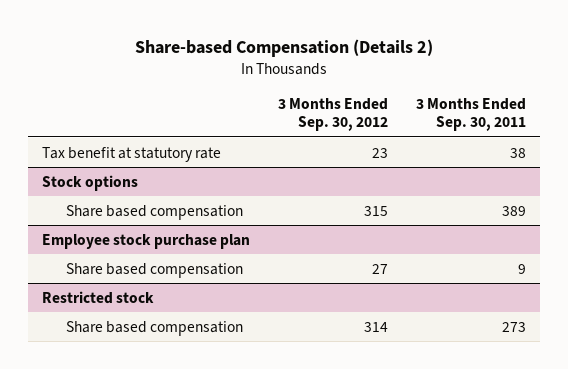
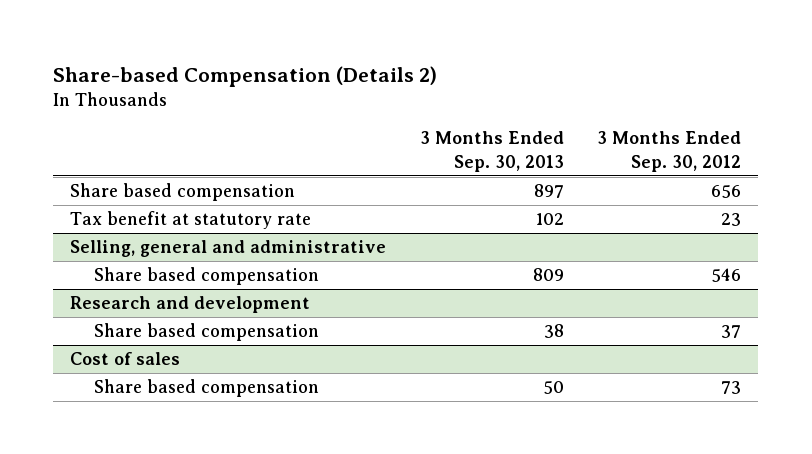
[415,98,526,132] 3 Months Ended Sep. 30, 2011 -> none
none -> [419,131,564,172] 3 Months Ended Sep. 30, 2013
none -> [70,183,296,202] Share based compensation
[42,174,139,191] Stock options -> none
[42,233,251,249] Employee stock purchase plan -> none
[42,290,155,304] Restricted stock -> none
none -> [70,240,387,258] Selling, general and administrative
[363,205,388,216] 315 -> [711,268,742,283] 546
none -> [70,296,311,314] Research and development
[371,263,388,274] 27 -> [721,325,742,339] 37
none -> [70,352,181,366] Cost of sales
[363,321,388,332] 314 -> [721,381,742,395] 73

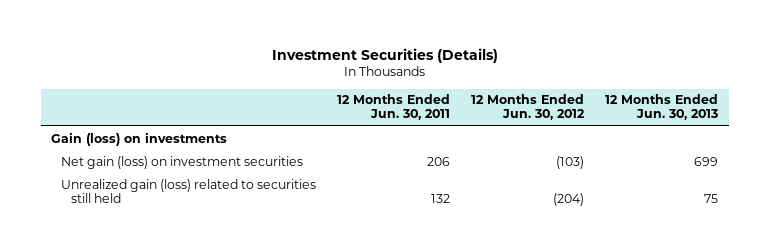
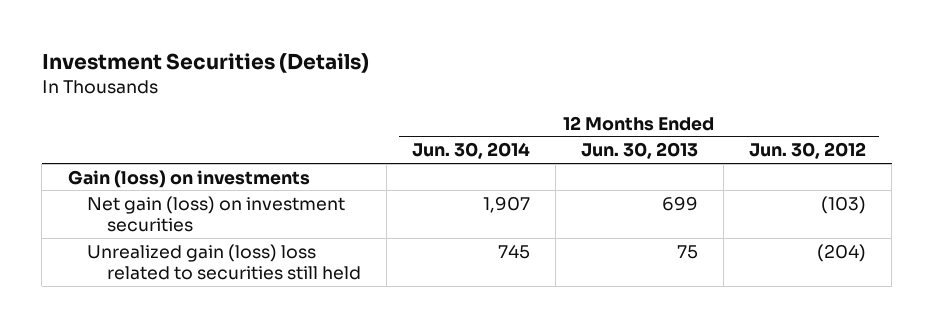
[337,94,451,121] 12 Months Ended Jun. 30, 2011 -> none
none -> [412,142,531,160] Jun. 30, 2014
[61,178,317,203] Unrealized gain (loss) related to securities still held -> [87,243,362,281] Unrealized gain (loss) loss related to securities still held

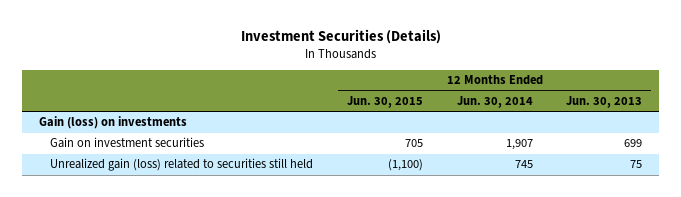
[749,142,867,160] Jun. 30, 2012 -> none
none -> [346,96,423,109] Jun. 30, 2015
[87,195,346,233] Net gain (loss) on investment securities -> [49,137,204,149] Gain on investment securities
[87,243,362,281] Unrealized gain (loss) loss related to securities still held -> [49,158,313,172] Unrealized gain (loss) related to securities still held

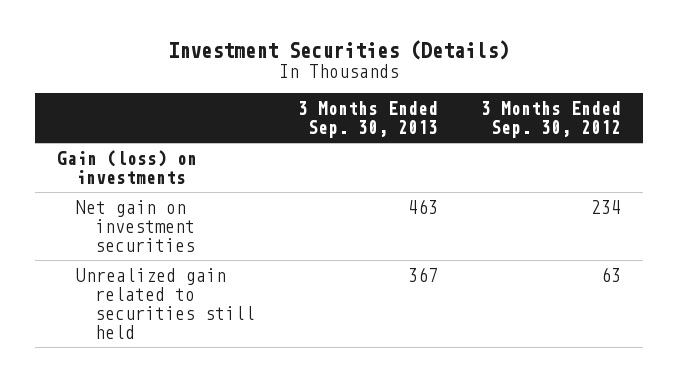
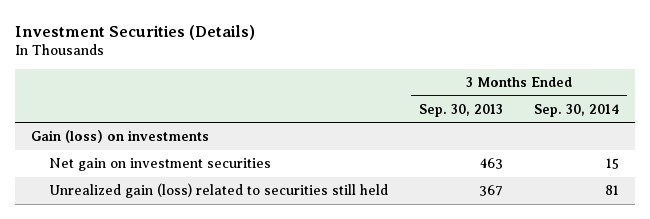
[481,100,622,138] 3 Months Ended Sep. 30, 2012 -> none
none -> [534,103,620,117] Sep. 30, 2014
[75,267,255,339] Unrealized gain related to securities still held -> [48,183,388,199] Unrealized gain (loss) related to securities still held

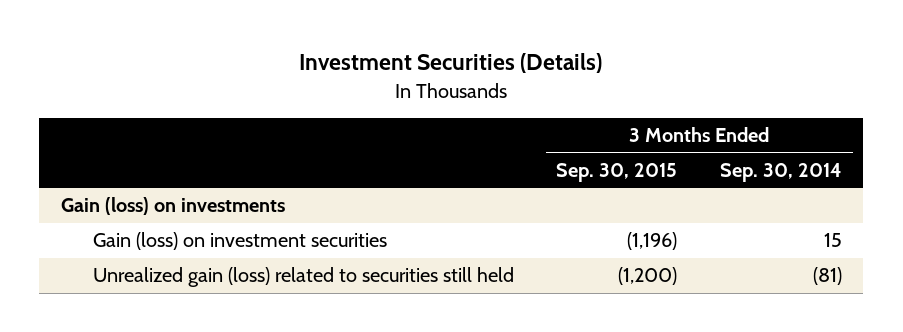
[418,103,503,117] Sep. 30, 2013 -> none
none -> [556,162,678,182] Sep. 30, 2015
[48,158,271,172] Net gain on investment securities -> [92,232,387,251] Gain (loss) on investment securities
[605,185,620,196] 81 -> [813,267,843,286] (81)

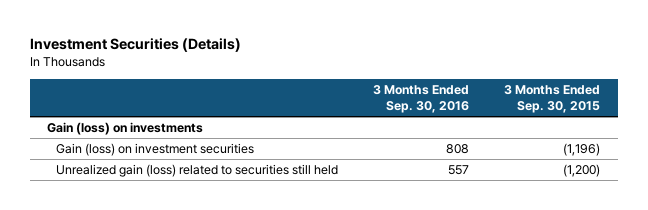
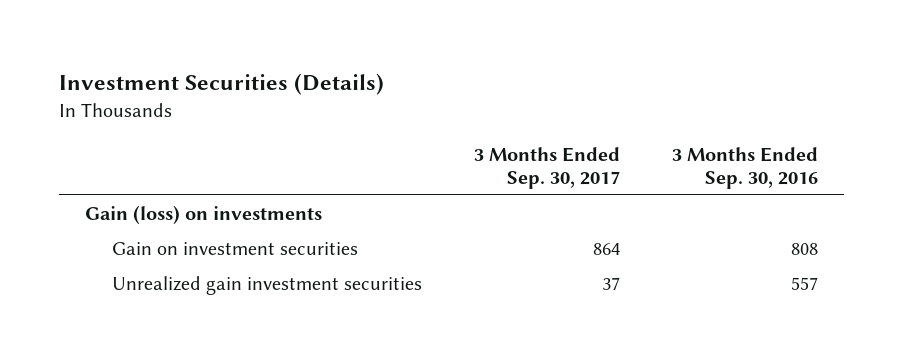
[504,85,601,113] 3 Months Ended Sep. 30, 2015 -> none
none -> [474,146,621,189] 3 Months Ended Sep. 30, 2017
[56,143,255,157] Gain (loss) on investment securities -> [112,242,359,256] Gain on investment securities
[56,164,339,178] Unrealized gain (loss) related to securities still held -> [112,276,423,296] Unrealized gain investment securities

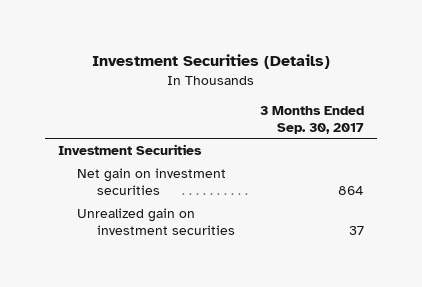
[671,146,818,189] 3 Months Ended Sep. 30, 2016 -> none
[84,205,322,226] Gain (loss) on investments -> none
none -> [57,143,202,155] Investment Securities
[112,242,359,256] Gain on investment securities -> [77,167,227,195] Net gain on investment securities
[112,276,423,296] Unrealized gain investment securities -> [77,207,236,235] Unrealized gain on investment securities

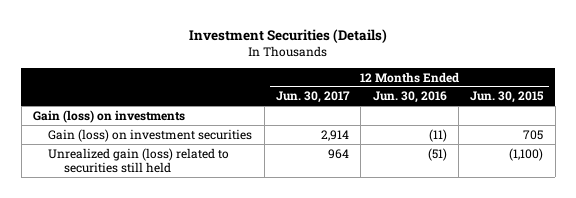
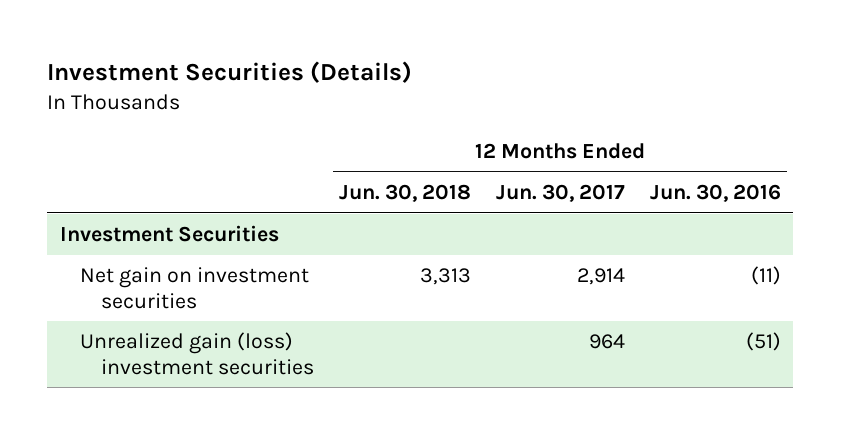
[470,91,545,104] Jun. 30, 2015 -> none
none -> [339,184,472,203] Jun. 30, 2018
[33,109,186,123] Gain (loss) on investments -> none
none -> [59,225,279,243] Investment Securities
[48,128,253,142] Gain (loss) on investment securities -> [80,267,310,309] Net gain on investment securities
[48,147,230,174] Unrealized gain (loss) related to securities still held -> [80,332,315,375] Unrealized gain (loss) investment securities

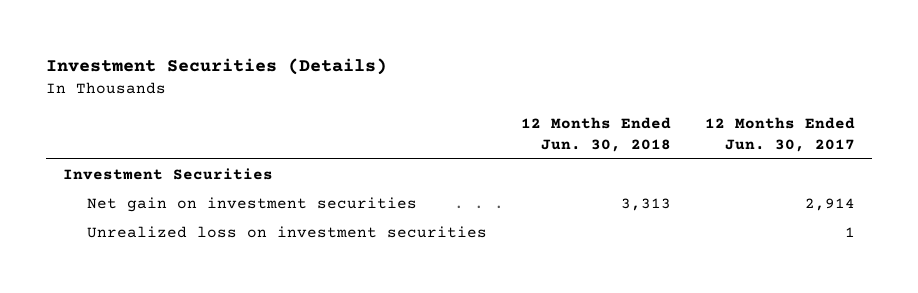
[649,184,781,203] Jun. 30, 2016 -> none
[80,332,315,375] Unrealized gain (loss) investment securities -> [87,226,488,239] Unrealized loss on investment securities
[589,334,626,350] 964 -> [844,227,855,238] 1

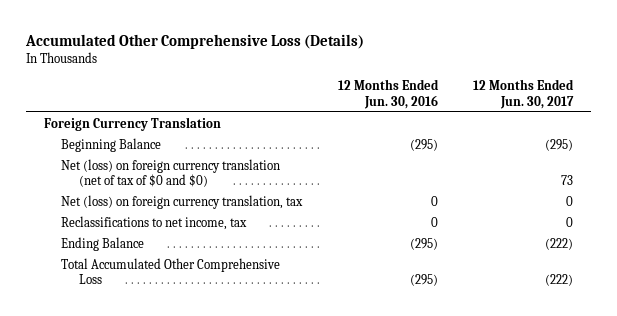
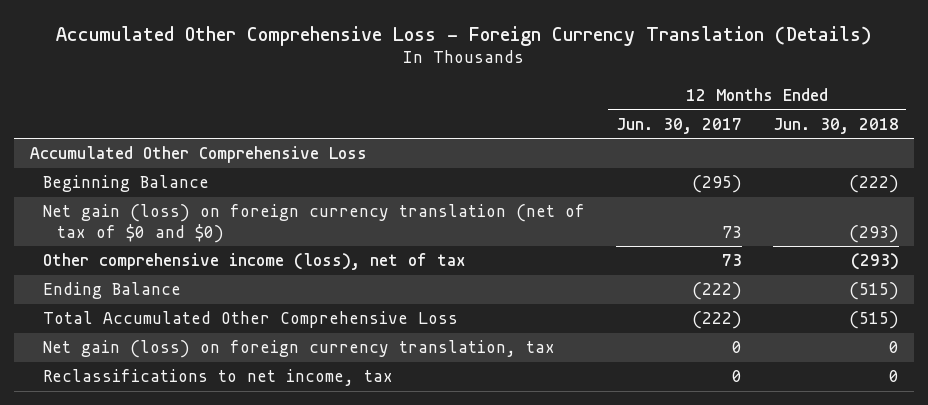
[24,33,364,49] Accumulated Other Comprehensive Loss (Details) -> [56,25,873,46] Accumulated Other Comprehensive Loss - Foreign Currency Translation (Details)
[337,79,439,109] 12 Months Ended Jun. 30, 2016 -> none
none -> [772,117,899,134] Jun. 30, 2018
[43,116,221,131] Foreign Currency Translation -> none
none -> [29,146,367,164] Accumulated Other Comprehensive Loss
[61,194,304,209] Net (loss) on foreign currency translation, tax -> none
[61,158,281,188] Net (loss) on foreign currency translation (net of tax of $0 and $0) -> [43,204,586,243] Net gain (loss) on foreign currency translation (net of tax of $0 and $0)
none -> [43,253,467,271] Other comprehensive income (loss), net of tax
none -> [43,340,556,359] Net gain (loss) on foreign currency translation, tax
[61,215,248,230] Reclassifications to net income, tax -> [43,369,394,387] Reclassifications to net income, tax

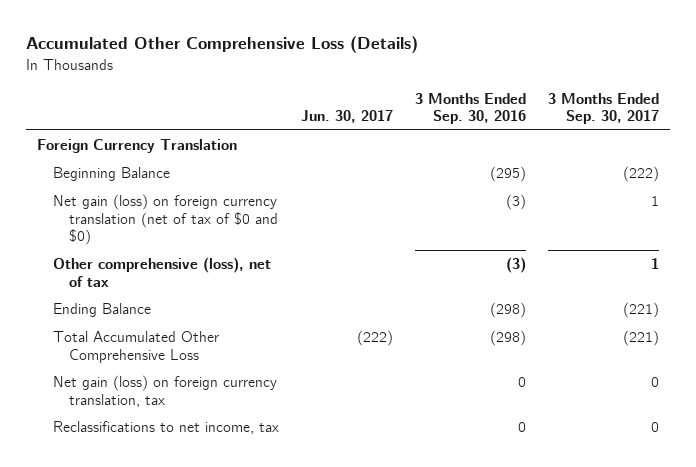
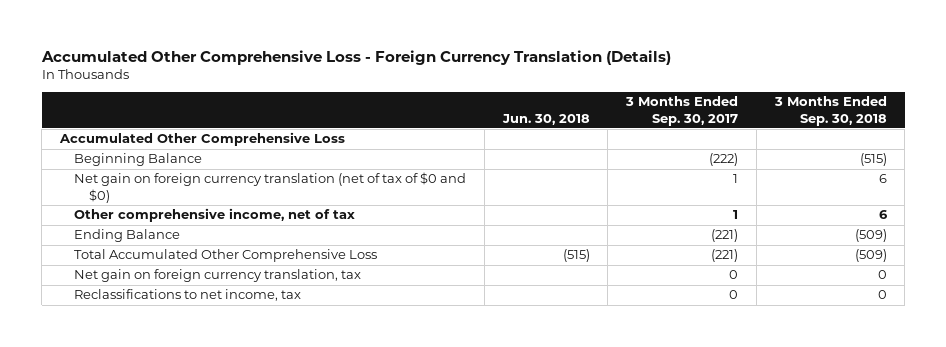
[26,36,419,54] Accumulated Other Comprehensive Loss (Details) -> [40,49,671,65] Accumulated Other Comprehensive Loss - Foreign Currency Translation (Details)
[301,110,394,124] Jun. 30, 2017 -> none
[415,92,527,125] 3 Months Ended Sep. 30, 2016 -> none
none -> [501,113,590,125] Jun. 30, 2018
none -> [773,96,887,126] 3 Months Ended Sep. 30, 2018
[37,138,238,153] Foreign Currency Translation -> none
none -> [58,132,345,147] Accumulated Other Comprehensive Loss
[53,193,279,246] Net gain (loss) on foreign currency translation (net of tax of $0 and $0) -> [74,172,467,203] Net gain on foreign currency translation (net of tax of $0 and $0)
[53,256,272,287] Other comprehensive (loss), net of tax -> [74,208,356,223] Other comprehensive income, net of tax
[53,374,278,407] Net gain (loss) on foreign currency translation, tax -> [74,269,362,283] Net gain on foreign currency translation, tax

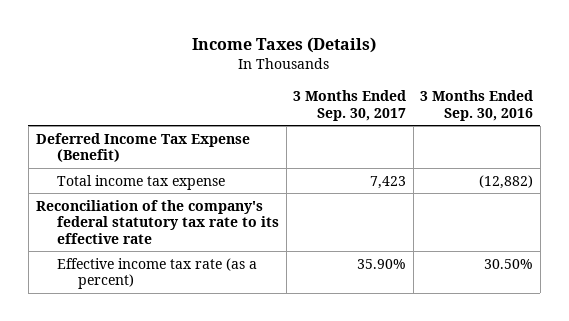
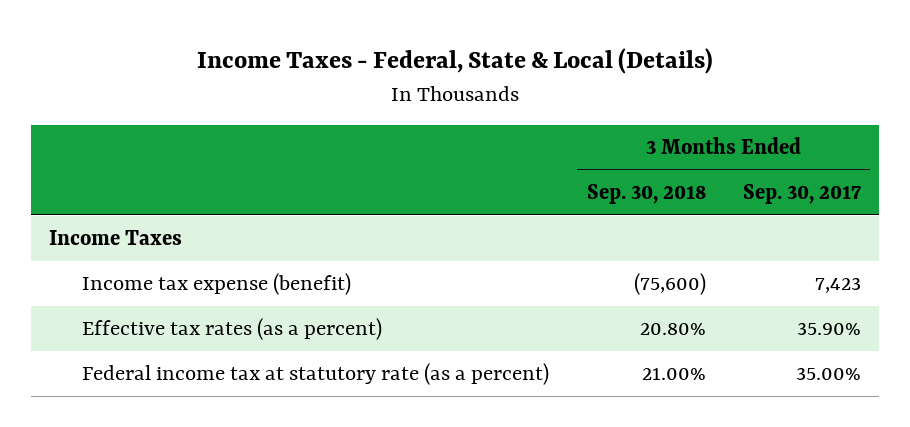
[192,37,377,54] Income Taxes (Details) -> [197,48,714,75] Income Taxes - Federal, State & Local (Details)
[420,90,534,121] 3 Months Ended Sep. 30, 2016 -> none
none -> [586,184,706,205] Sep. 30, 2018
[35,132,250,163] Deferred Income Tax Expense (Benefit) -> none
[35,199,280,244] Reconciliation of the company's federal statutory tax rate to its effective rate -> none
none -> [49,230,183,246] Income Taxes
[57,174,226,190] Total income tax expense -> [82,273,352,296] Income tax expense (benefit)
[57,257,258,290] Effective income tax rate (as a percent) -> [82,318,383,341] Effective tax rates (as a percent)
none -> [82,363,550,386] Federal income tax at statutory rate (as a percent)

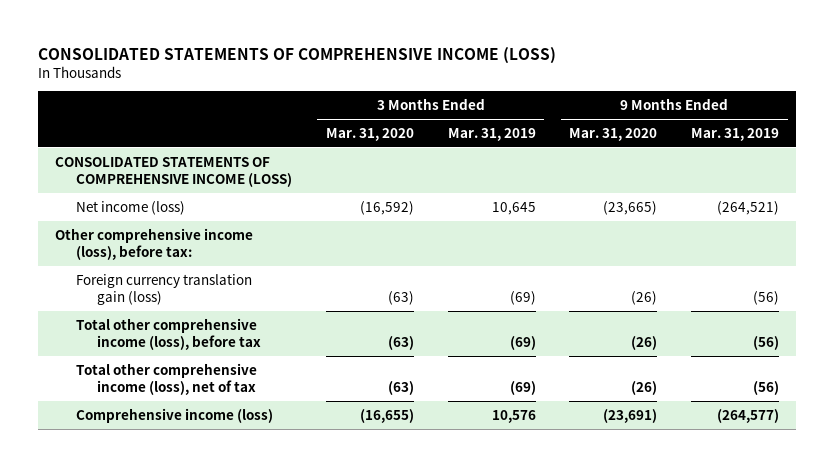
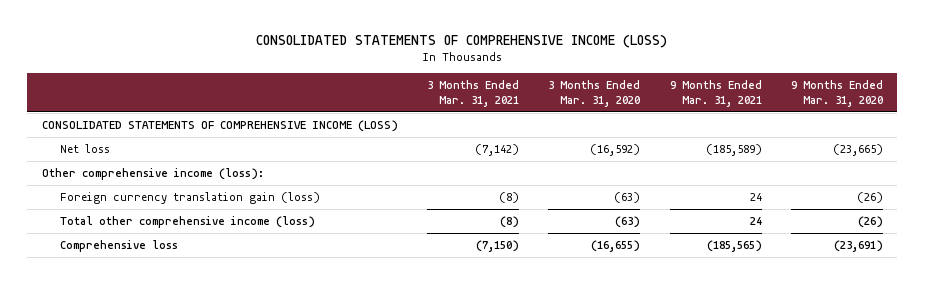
[447,127,536,141] Mar. 31, 2019 -> none
[691,127,780,141] Mar. 31, 2019 -> none
none -> [427,79,520,108] 3 Months Ended Mar. 31, 2021
none -> [669,79,762,108] 9 Months Ended Mar. 31, 2021
[76,200,186,215] Net income (loss) -> [60,143,111,153] Net loss
[55,227,254,261] Other comprehensive income (loss), before tax: -> [41,167,264,180] Other comprehensive income (loss):
[76,317,261,351] Total other comprehensive income (loss), before tax -> none
[76,362,258,396] Total other comprehensive income (loss), net of tax -> [60,215,316,228] Total other comprehensive income (loss)
[76,407,274,423] Comprehensive income (loss) -> [60,239,179,252] Comprehensive loss

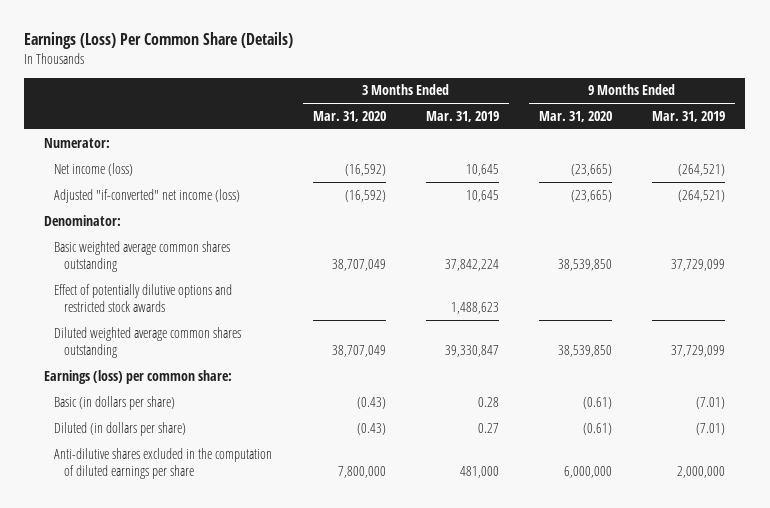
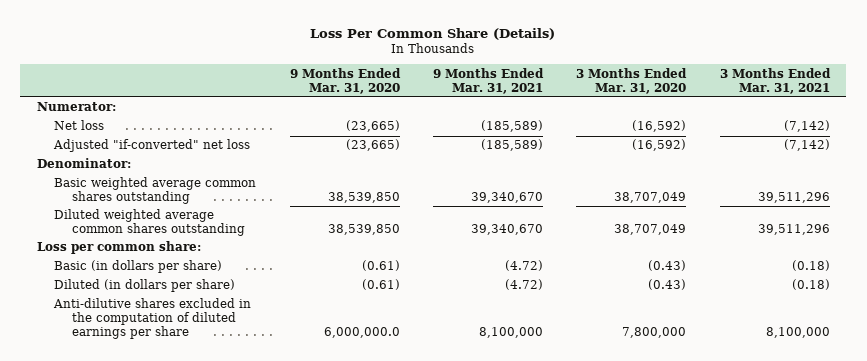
[24,32,294,50] Earnings (Loss) Per Common Share (Details) -> [310,27,556,40] Loss Per Common Share (Details)
[425,110,499,122] Mar. 31, 2019 -> none
[652,110,726,122] Mar. 31, 2019 -> none
none -> [433,67,545,94] 9 Months Ended Mar. 31, 2021
none -> [719,67,831,94] 3 Months Ended Mar. 31, 2021
[54,162,134,176] Net income (loss) -> [54,120,105,131] Net loss
[54,188,241,203] Adjusted "if-converted" net income (loss) -> [53,139,251,153] Adjusted "if-converted" net loss
[54,283,233,313] Effect of potentially dilutive options and restricted stock awards -> none
[44,369,233,384] Earnings (loss) per common share: -> [36,241,201,255] Loss per common share:
[563,466,612,479] 6,000,000 -> [323,326,400,338] 6,000,000.0

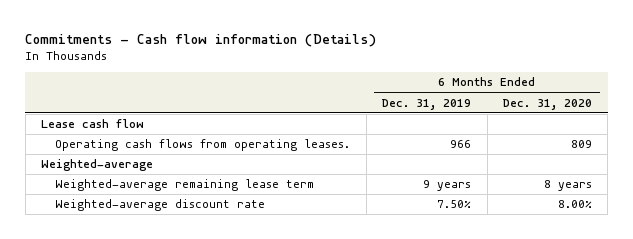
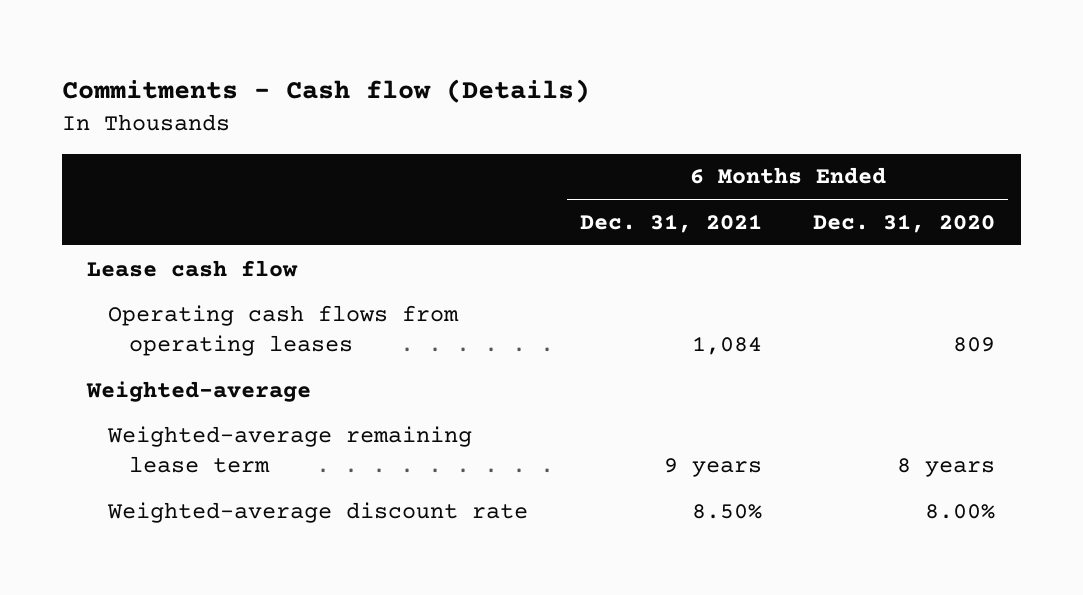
[25,33,377,47] Commitments - Cash flow information (Details) -> [61,79,590,104] Commitments - Cash flow (Details)
[382,98,472,110] Dec. 31, 2019 -> none
none -> [579,213,762,233] Dec. 31, 2021
[55,139,351,152] Operating cash flows from operating leases. -> [108,304,460,357] Operating cash flows from operating leases

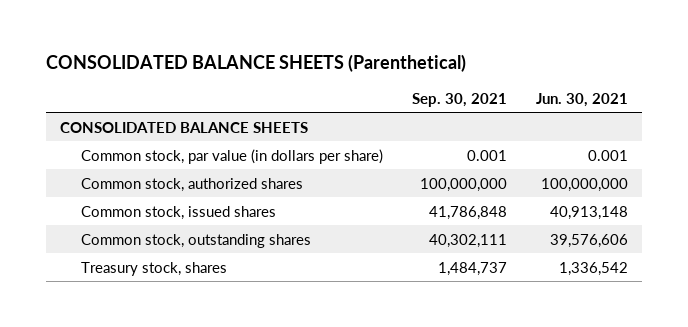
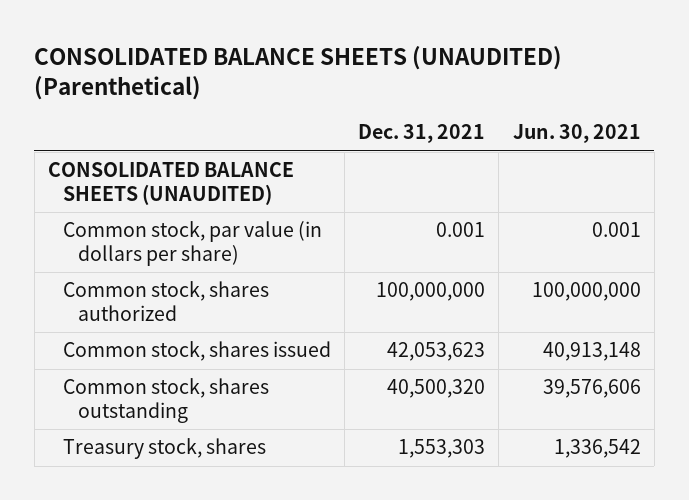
[45,53,466,72] CONSOLIDATED BALANCE SHEETS (Parenthetical) -> [34,45,563,100] CONSOLIDATED BALANCE SHEETS (UNAUDITED) (Parenthetical)
[411,92,507,107] Sep. 30, 2021 -> none
none -> [358,124,486,144] Dec. 31, 2021
[60,121,309,133] CONSOLIDATED BALANCE SHEETS -> [48,162,295,206] CONSOLIDATED BALANCE SHEETS (UNAUDITED)
[80,177,303,192] Common stock, authorized shares -> [62,281,269,322] Common stock, shares authorized
[80,205,276,220] Common stock, issued shares -> [62,341,331,362] Common stock, shares issued
[80,233,311,248] Common stock, outstanding shares -> [62,378,269,424] Common stock, shares outstanding

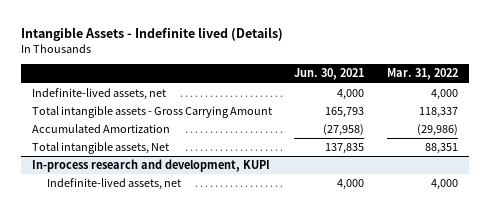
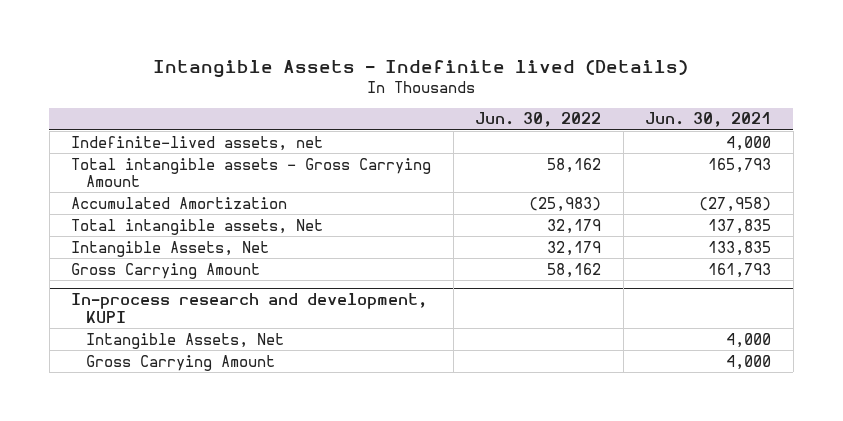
[386,68,458,81] Mar. 31, 2022 -> none
none -> [475,112,602,128] Jun. 30, 2022
none -> [71,240,270,257] Intangible Assets, Net
none -> [71,262,261,279] Gross Carrying Amount
[47,178,182,191] Indefinite-lived assets, net -> none
none -> [85,332,284,349] Intangible Assets, Net
none -> [85,354,275,371] Gross Carrying Amount

